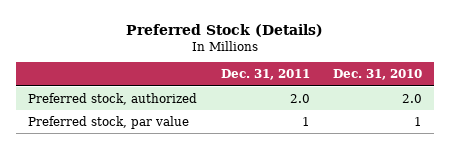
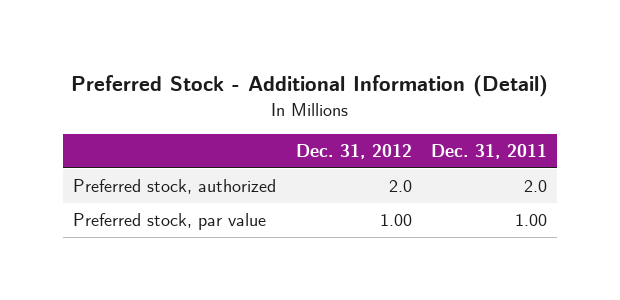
[126,23,324,37] Preferred Stock (Details) -> [71,75,549,98] Preferred Stock - Additional Information (Detail)
[333,69,423,81] Dec. 31, 2010 -> none
none -> [295,143,412,159] Dec. 31, 2012
[301,116,310,126] 1 -> [515,214,548,227] 1.00

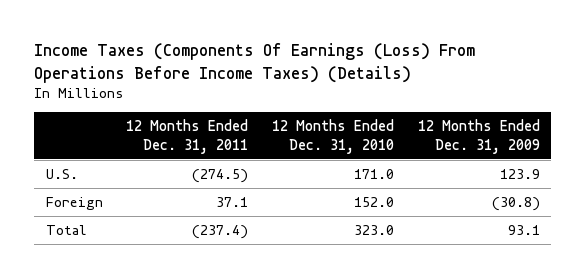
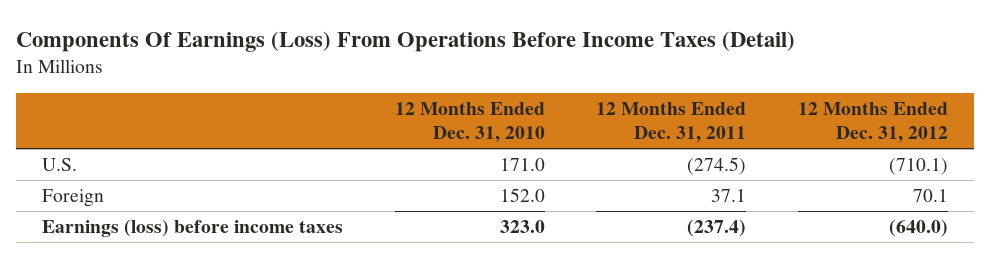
[34,43,476,83] Income Taxes (Components Of Earnings (Loss) From Operations Before Income Taxes) (Details) -> [16,30,796,52] Components Of Earnings (Loss) From Operations Before Income Taxes (Detail)
[417,119,540,154] 12 Months Ended Dec. 31, 2009 -> none
none -> [797,102,948,144] 12 Months Ended Dec. 31, 2012
[45,225,87,236] Total -> [42,219,344,238] Earnings (loss) before income taxes

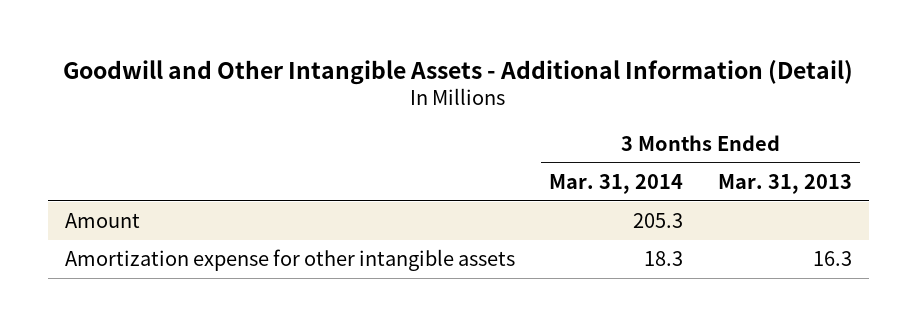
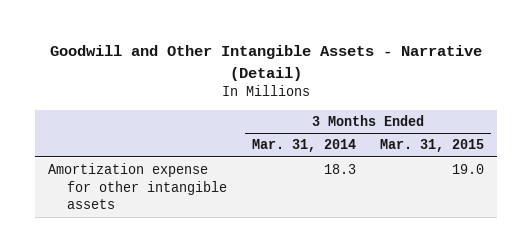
[63,59,854,85] Goodwill and Other Intangible Assets - Additional Information (Detail) -> [49,45,482,81] Goodwill and Other Intangible Assets - Narrative (Detail)
[717,174,852,195] Mar. 31, 2013 -> none
none -> [380,139,485,153] Mar. 31, 2015
[64,213,140,229] Amount -> none

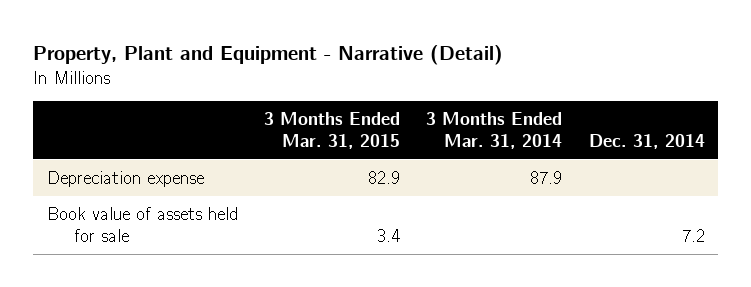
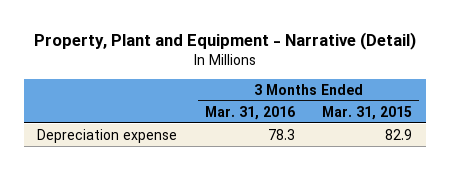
[426,111,563,150] 3 Months Ended Mar. 31, 2014 -> none
[588,134,705,150] Dec. 31, 2014 -> none
none -> [204,105,295,120] Mar. 31, 2016
[46,206,238,242] Book value of assets held for sale -> none

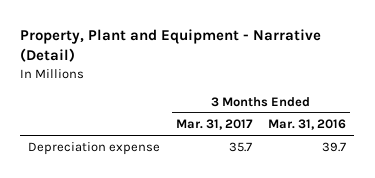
[322,105,413,120] Mar. 31, 2015 -> none
none -> [176,118,254,130] Mar. 31, 2017
[267,128,295,140] 78.3 -> [322,142,347,153] 39.7

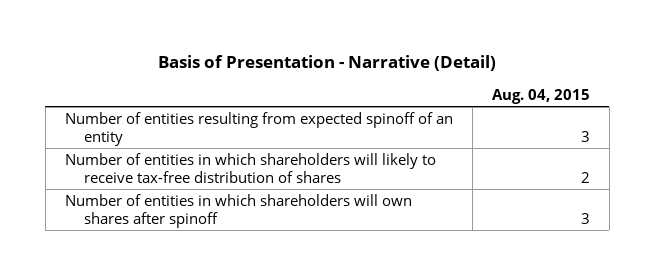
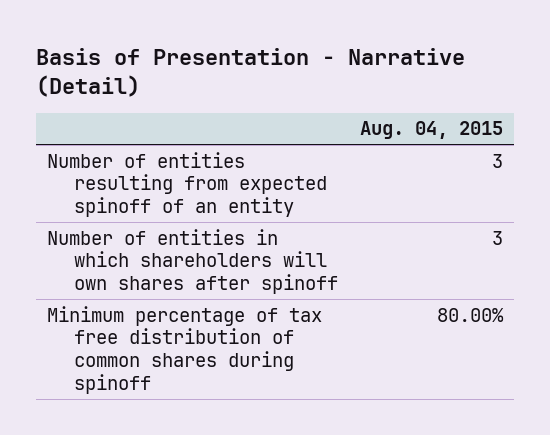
[64,152,436,184] Number of entities in which shareholders will likely to receive tax-free distribution of shares -> none
none -> [47,305,323,394] Minimum percentage of tax free distribution of common shares during spinoff

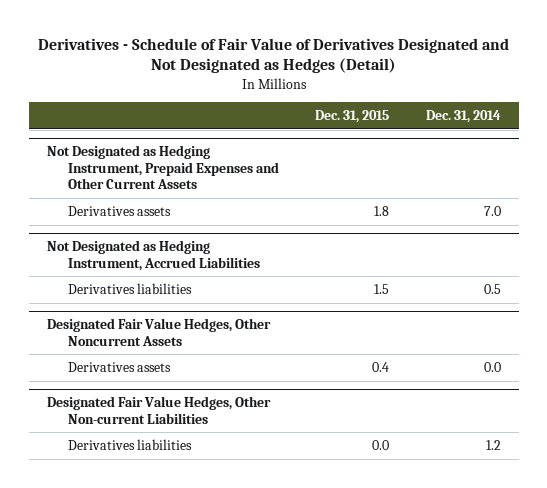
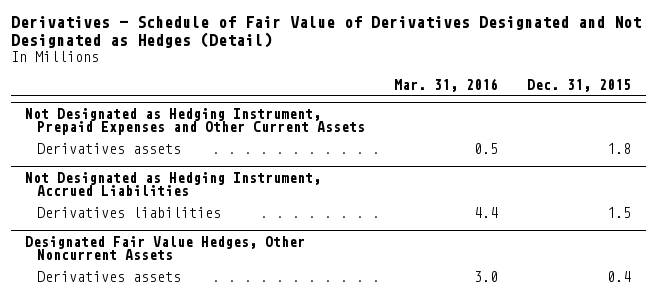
[425,109,501,123] Dec. 31, 2014 -> none
none -> [394,77,499,92] Mar. 31, 2016
[46,396,271,424] Designated Fair Value Hedges, Other Non-current Liabilities -> none
[68,438,193,450] Derivatives liabilities -> none

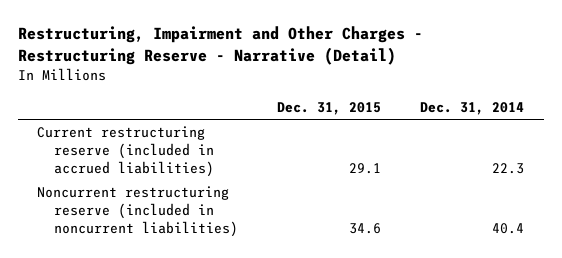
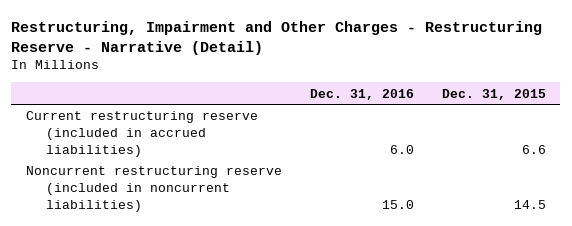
[420,101,525,115] Dec. 31, 2014 -> none
none -> [309,88,414,100] Dec. 31, 2016
[349,162,382,174] 29.1 -> [522,144,547,154] 6.6
[349,222,382,234] 34.6 -> [514,199,547,209] 14.5

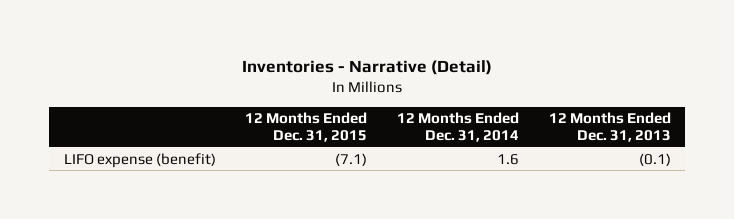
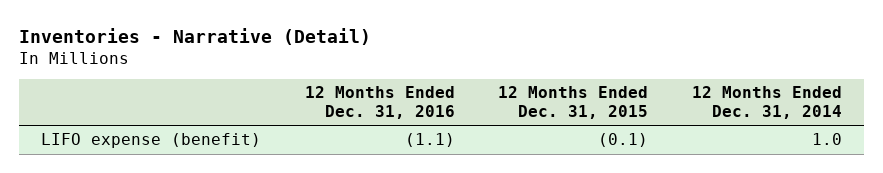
[548,111,671,143] 12 Months Ended Dec. 31, 2013 -> none
none -> [304,86,455,120] 12 Months Ended Dec. 31, 2016
[335,152,368,166] (7.1) -> [598,133,649,148] (0.1)
[496,153,519,165] 1.6 -> [811,133,842,146] 1.0

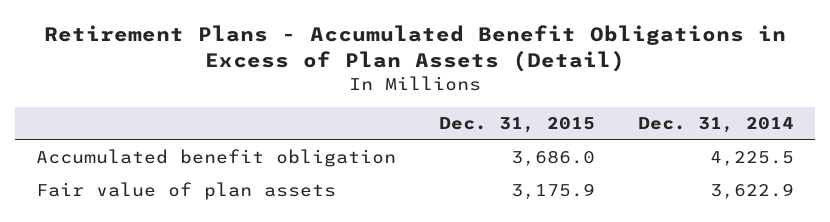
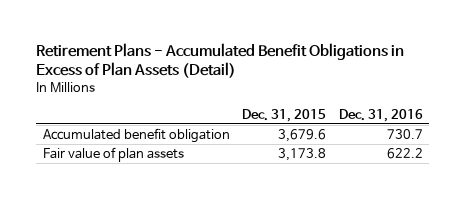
[637,117,794,134] Dec. 31, 2014 -> none
none -> [338,108,423,122] Dec. 31, 2016
[510,150,595,167] 3,686.0 -> [278,129,327,143] 3,679.6
[510,183,595,200] 3,175.9 -> [278,148,327,162] 3,173.8

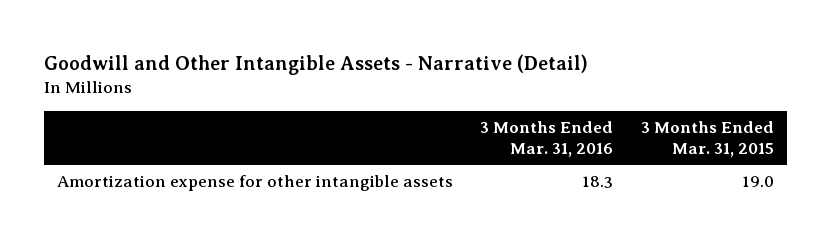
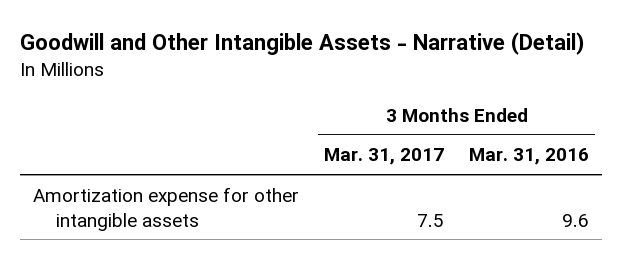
[640,121,774,157] 3 Months Ended Mar. 31, 2015 -> none
none -> [323,148,444,166] Mar. 31, 2017
[582,176,614,189] 18.3 -> [562,213,590,227] 9.6

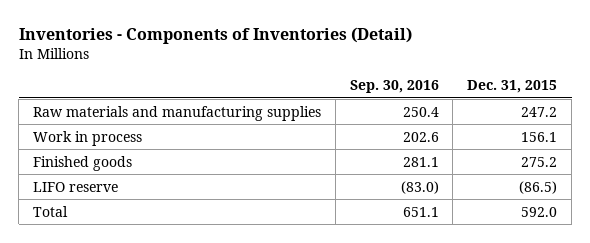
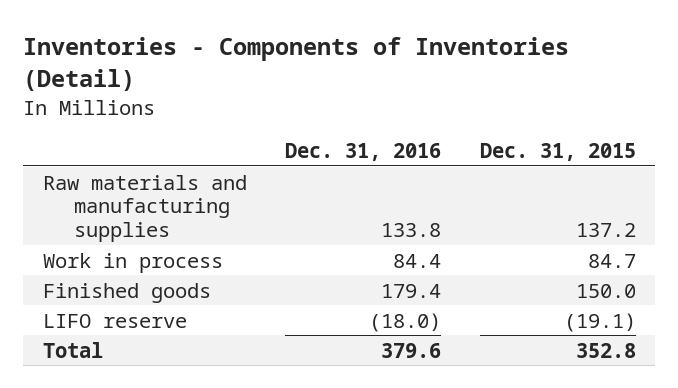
[349,80,439,94] Sep. 30, 2016 -> none
none -> [285,143,442,162] Dec. 31, 2016
[521,106,558,117] 247.2 -> [575,223,636,238] 137.2
[521,131,558,142] 156.1 -> [587,253,636,268] 84.7
[521,156,558,167] 275.2 -> [575,283,636,298] 150.0
[519,180,558,194] (86.5) -> [563,312,636,332] (19.1)
[521,206,558,217] 592.0 -> [575,342,636,358] 352.8

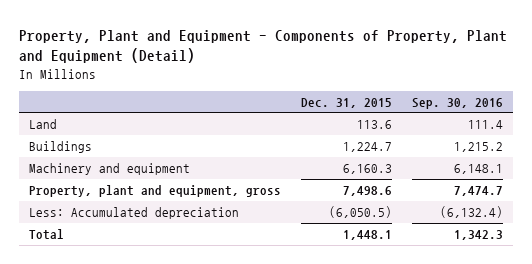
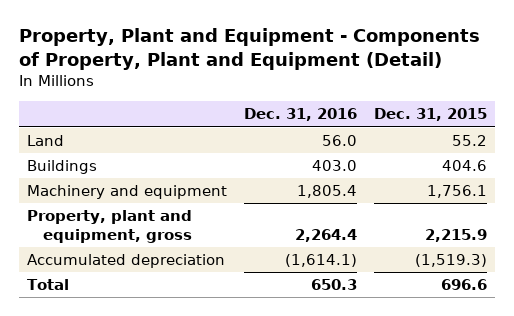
[411,97,503,109] Sep. 30, 2016 -> none
none -> [244,108,358,122] Dec. 31, 2016
[357,119,393,129] 113.6 -> [451,135,487,147] 55.2
[343,141,393,152] 1,224.7 -> [441,160,487,172] 404.6
[343,163,393,174] 6,160.3 -> [426,185,487,199] 1,756.1
[343,185,393,196] 7,498.6 -> [424,228,487,242] 2,215.9
[29,206,240,219] Less: Accumulated depreciation -> [27,254,226,269] Accumulated depreciation
[329,205,393,218] (6,050.5) -> [414,254,487,268] (1,519.3)
[343,229,393,240] 1,448.1 -> [440,279,487,291] 696.6

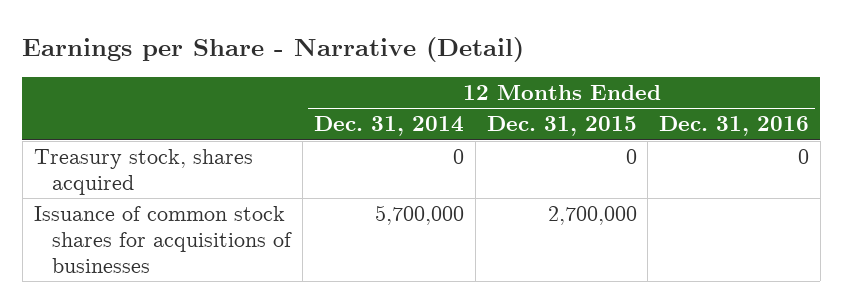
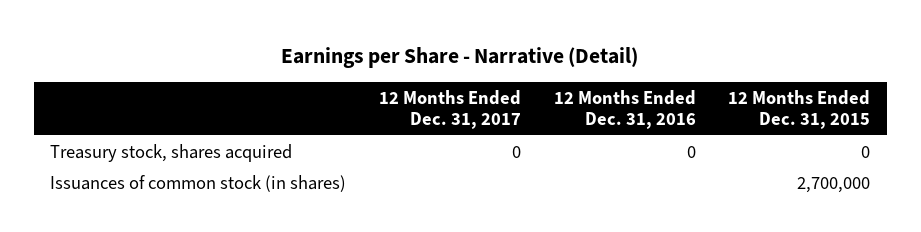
[314,116,465,137] Dec. 31, 2014 -> none
none -> [378,89,521,130] 12 Months Ended Dec. 31, 2017
[33,206,293,273] Issuance of common stock shares for acquisitions of businesses -> [50,174,347,192] Issuances of common stock (in shares)

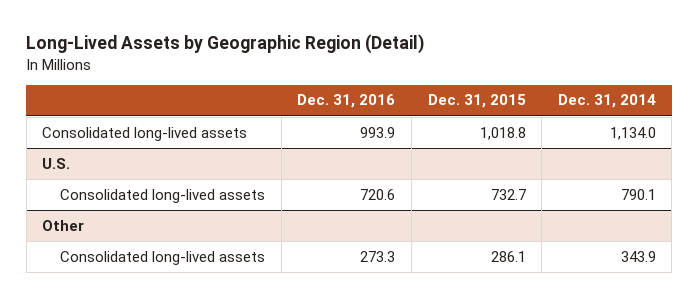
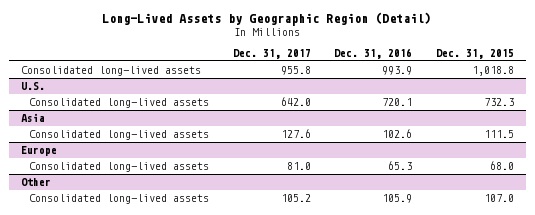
[557,94,656,109] Dec. 31, 2014 -> none
none -> [232,48,311,59] Dec. 31, 2017
[360,188,396,200] 720.6 -> [382,98,413,107] 720.1
[490,188,526,200] 732.7 -> [484,98,515,107] 732.3
none -> [20,113,45,123] Asia
none -> [29,130,210,141] Consolidated long-lived assets
none -> [20,146,57,157] Europe
none -> [29,162,210,173] Consolidated long-lived assets
[360,250,396,262] 273.3 -> [382,194,413,204] 105.9
[490,250,526,262] 286.1 -> [484,194,515,203] 107.0

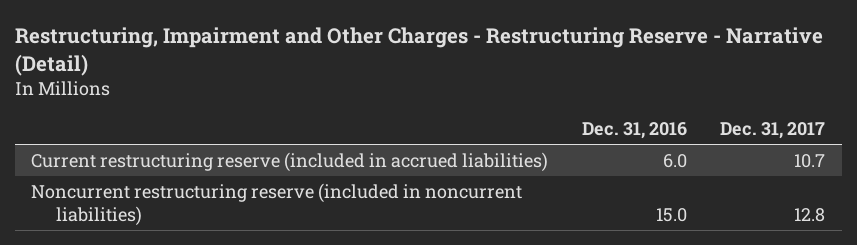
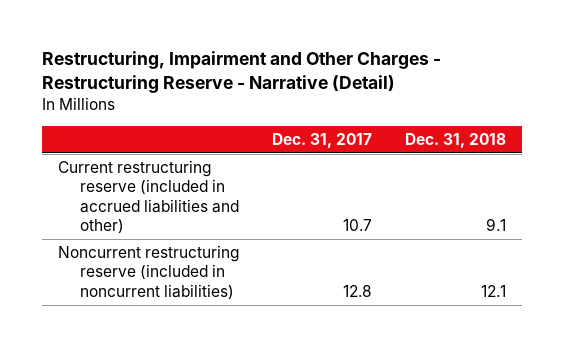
[581,121,687,139] Dec. 31, 2016 -> none
none -> [404,132,506,148] Dec. 31, 2018
[31,152,549,173] Current restructuring reserve (included in accrued liabilities) -> [57,160,239,234] Current restructuring reserve (included in accrued liabilities and other)

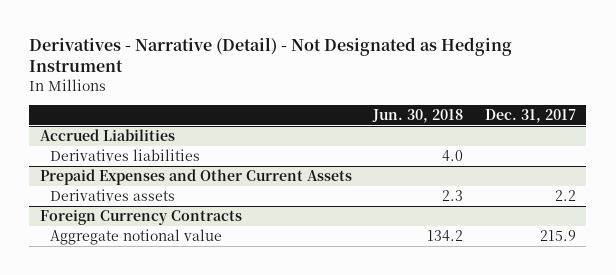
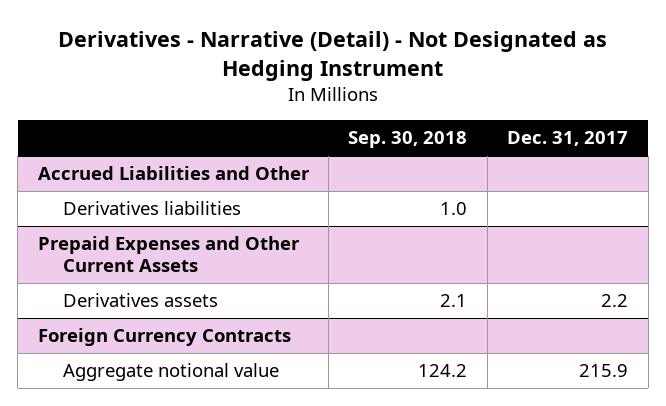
[372,109,464,124] Jun. 30, 2018 -> none
none -> [348,131,468,149] Sep. 30, 2018
[40,129,176,142] Accrued Liabilities -> [37,166,310,181] Accrued Liabilities and Other

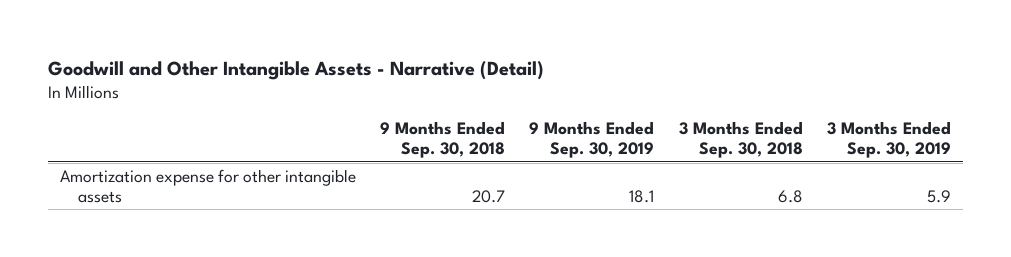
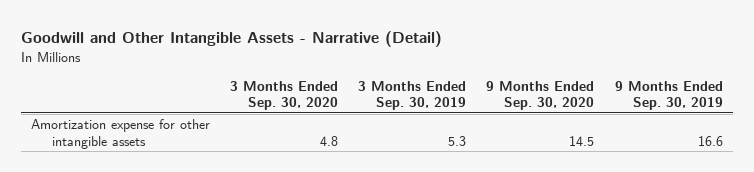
[380,121,506,159] 9 Months Ended Sep. 30, 2018 -> none
[678,121,803,159] 3 Months Ended Sep. 30, 2018 -> none
none -> [230,80,339,111] 3 Months Ended Sep. 30, 2020
none -> [486,80,595,111] 9 Months Ended Sep. 30, 2020
[629,189,655,203] 18.1 -> [697,135,723,146] 16.6
[926,189,951,203] 5.9 -> [448,135,467,146] 5.3

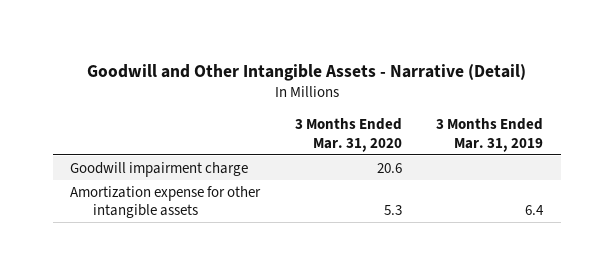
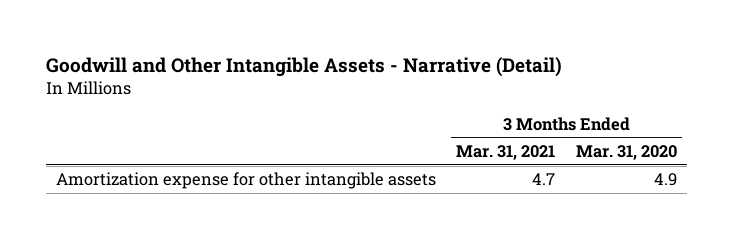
[436,118,544,152] 3 Months Ended Mar. 31, 2019 -> none
none -> [456,145,556,161] Mar. 31, 2021
[70,162,249,178] Goodwill impairment charge -> none
[383,205,402,216] 5.3 -> [653,173,677,187] 4.9

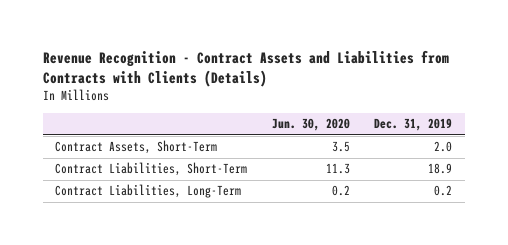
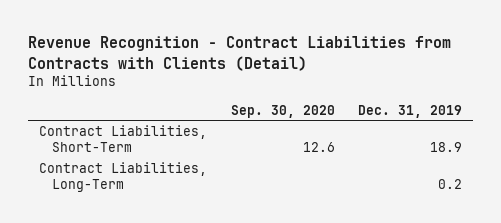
[42,49,449,87] Revenue Recognition - Contract Assets and Liabilities from Contracts with Clients (Details) -> [27,36,451,71] Revenue Recognition - Contract Liabilities from Contracts with Clients (Detail)
[271,118,350,132] Jun. 30, 2020 -> none
none -> [230,104,335,118] Sep. 30, 2020
[55,140,218,155] Contract Assets, Short-Term -> none

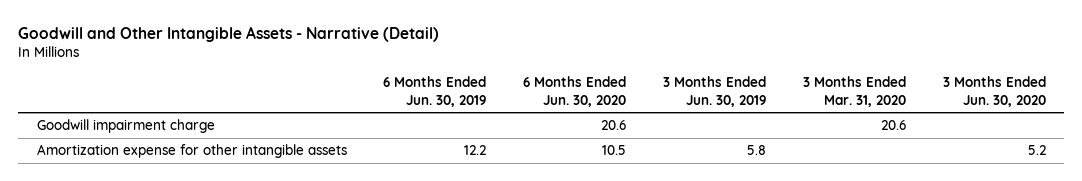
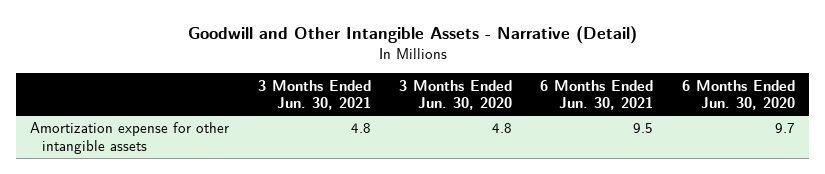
[383,76,487,107] 6 Months Ended Jun. 30, 2019 -> none
[662,76,766,107] 3 Months Ended Jun. 30, 2019 -> none
[802,76,906,107] 3 Months Ended Mar. 31, 2020 -> none
none -> [257,79,371,111] 3 Months Ended Jun. 30, 2021
none -> [540,79,654,111] 6 Months Ended Jun. 30, 2021
[36,119,215,134] Goodwill impairment charge -> none
[602,145,627,156] 10.5 -> [774,123,795,134] 9.7
[1027,145,1046,156] 5.2 -> [492,123,513,134] 4.8

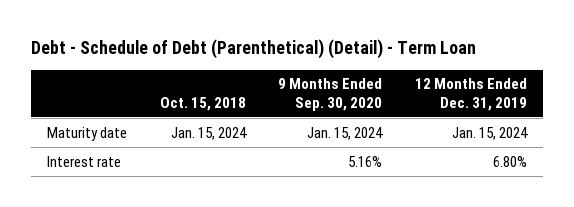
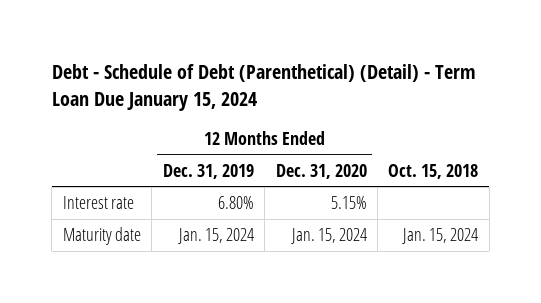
[30,39,476,60] Debt - Schedule of Debt (Parenthetical) (Detail) - Term Loan -> [51,63,476,111] Debt - Schedule of Debt (Parenthetical) (Detail) - Term Loan Due January 15, 2024
[278,78,383,111] 9 Months Ended Sep. 30, 2020 -> none
none -> [275,163,367,179] Dec. 31, 2020
[47,126,128,141] Maturity date -> [62,226,141,245] Maturity date

